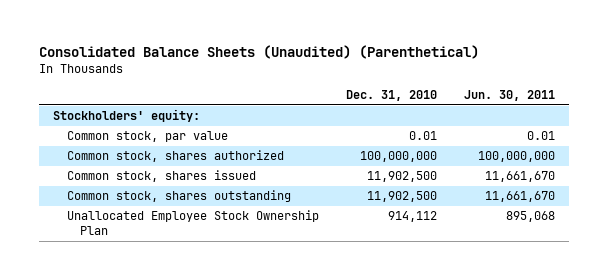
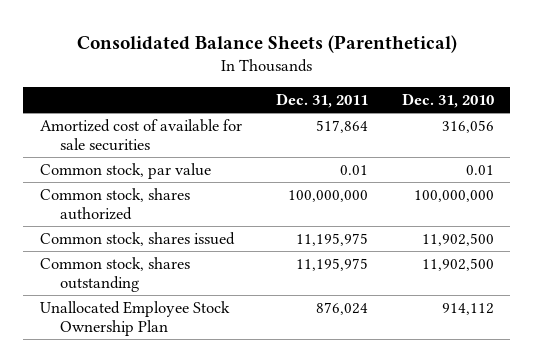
[39,45,480,60] Consolidated Balance Sheets (Unaudited) (Parenthetical) -> [76,34,457,53] Consolidated Balance Sheets (Parenthetical)
[464,90,556,102] Jun. 30, 2011 -> none
none -> [275,92,368,108] Dec. 31, 2011
[52,109,200,123] Stockholders' equity: -> none
none -> [40,118,243,152] Amortized cost of available for sale securities

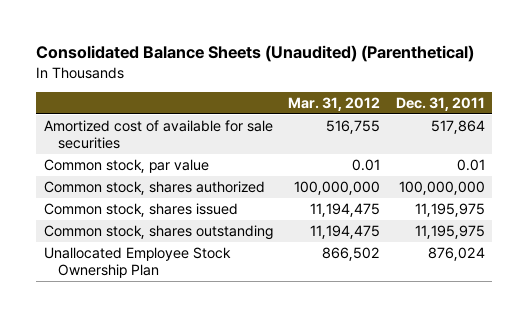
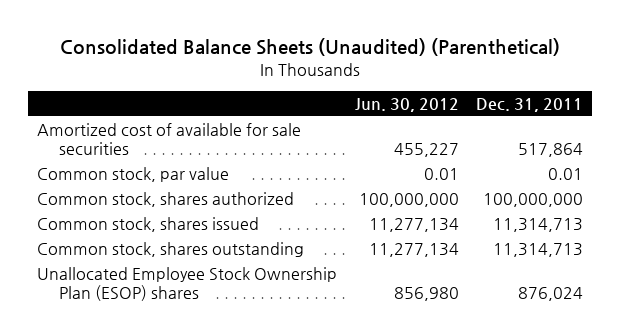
[288,97,381,112] Mar. 31, 2012 -> none
none -> [354,97,459,112] Jun. 30, 2012
[414,202,485,217] 11,195,975 -> [493,217,584,232] 11,314,713
[414,224,485,239] 11,195,975 -> [493,242,584,257] 11,314,713
[43,246,231,279] Unallocated Employee Stock Ownership Plan -> [37,266,338,301] Unallocated Employee Stock Ownership Plan (ESOP) shares

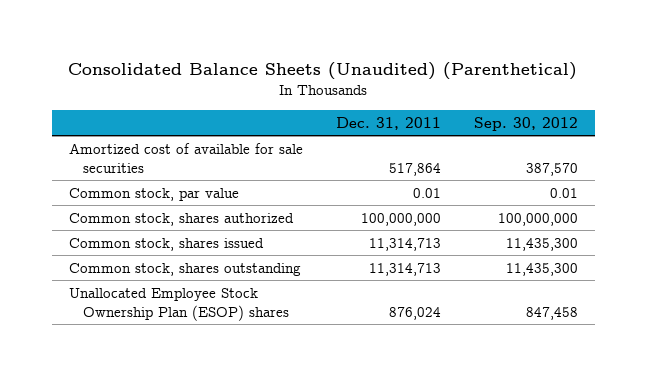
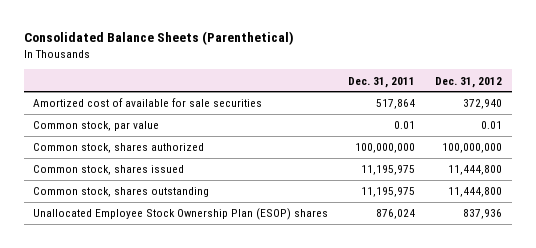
[68,62,578,81] Consolidated Balance Sheets (Unaudited) (Parenthetical) -> [23,30,294,45] Consolidated Balance Sheets (Parenthetical)
[474,117,579,132] Sep. 30, 2012 -> none
none -> [435,76,503,88] Dec. 31, 2012
[368,237,441,251] 11,314,713 -> [361,165,416,176] 11,195,975
[368,262,441,276] 11,314,713 -> [361,187,416,198] 11,195,975

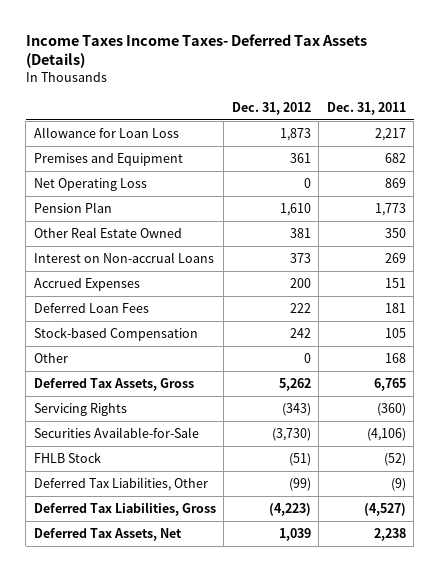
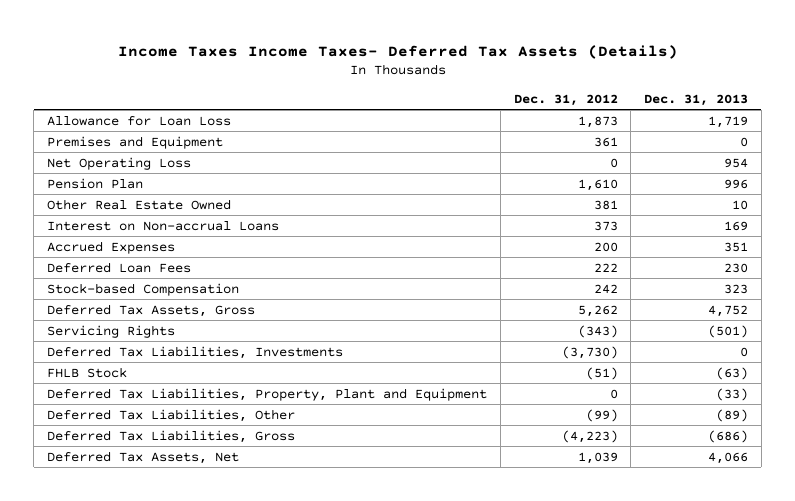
[326,102,406,116] Dec. 31, 2011 -> none
none -> [644,93,749,106] Dec. 31, 2013
[33,353,68,364] Other -> none
[33,427,199,439] Securities Available-for-Sale -> [47,345,344,359] Deferred Tax Liabilities, Investments
none -> [47,387,488,401] Deferred Tax Liabilities, Property, Plant and Equipment

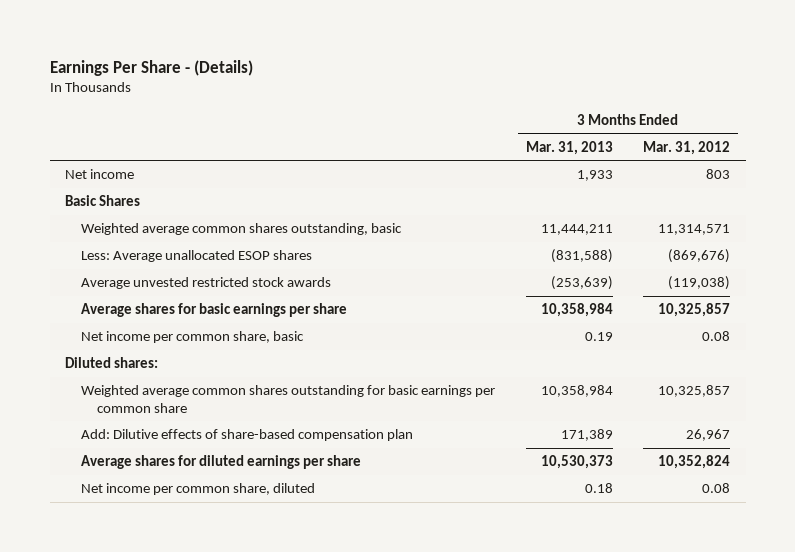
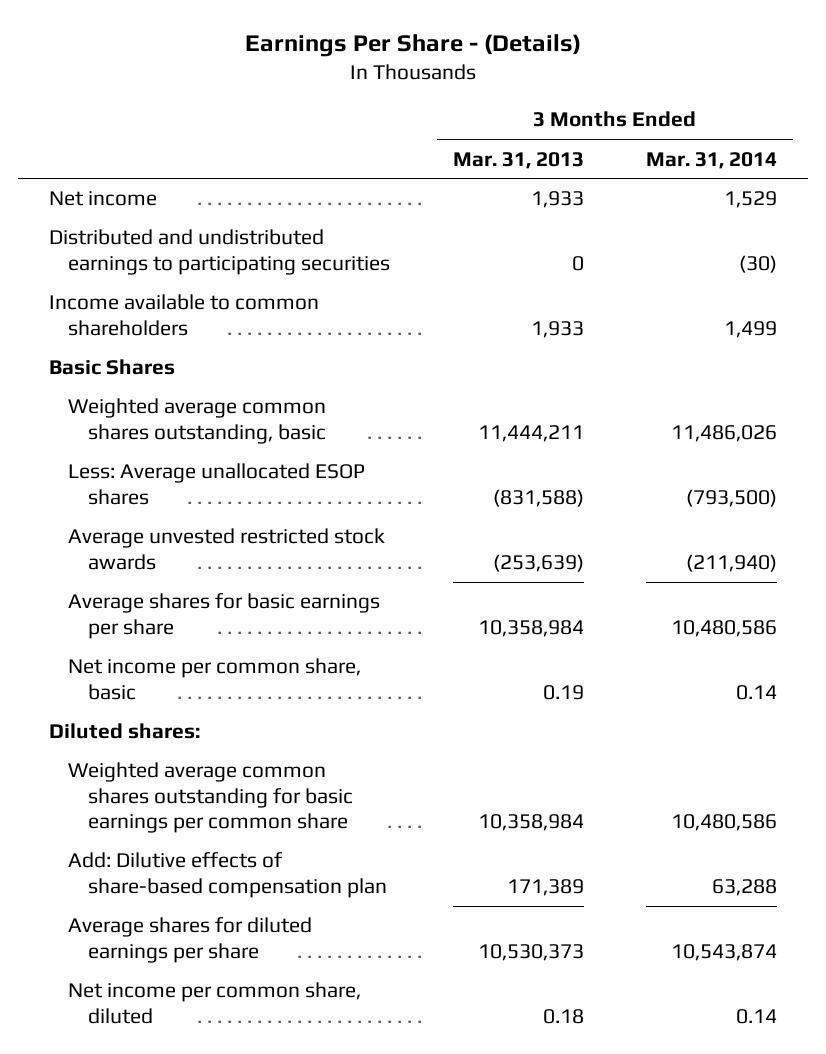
[643,140,731,155] Mar. 31, 2012 -> none
none -> [645,151,777,169] Mar. 31, 2014
none -> [49,229,391,275] Distributed and undistributed earnings to participating securities
none -> [49,294,320,336] Income available to common shareholders

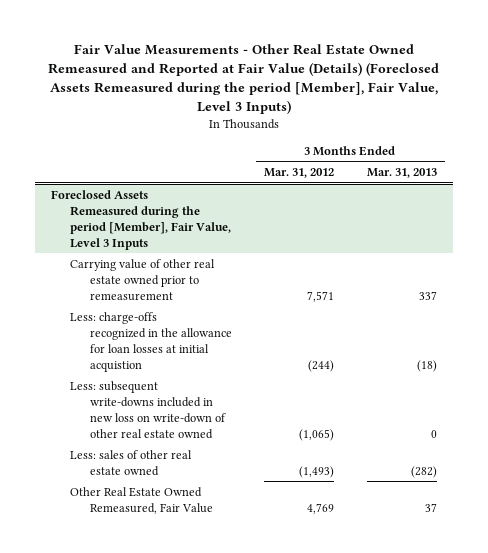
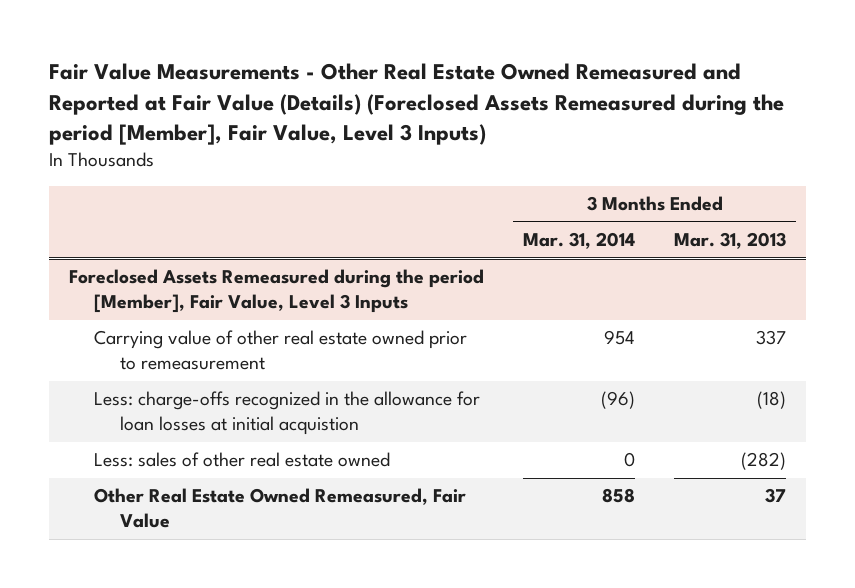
[264,168,335,179] Mar. 31, 2012 -> none
none -> [523,232,636,250] Mar. 31, 2014
[70,380,226,439] Less: subsequent write-downs included in new loss on write-down of other real estate owned -> none

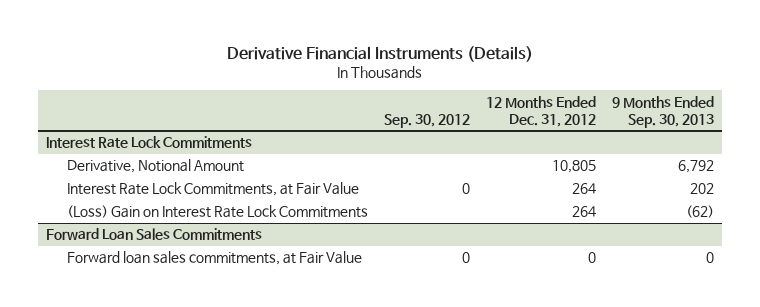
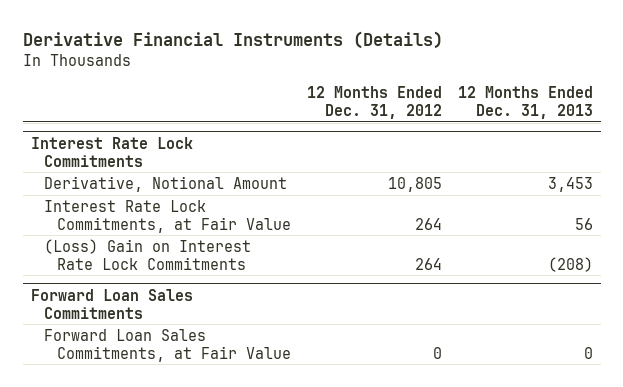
[383,113,470,128] Sep. 30, 2012 -> none
[611,95,714,128] 9 Months Ended Sep. 30, 2013 -> none
none -> [457,85,593,119] 12 Months Ended Dec. 31, 2013
[66,251,362,266] Forward loan sales commitments, at Fair Value -> [43,328,292,362] Forward Loan Sales Commitments, at Fair Value

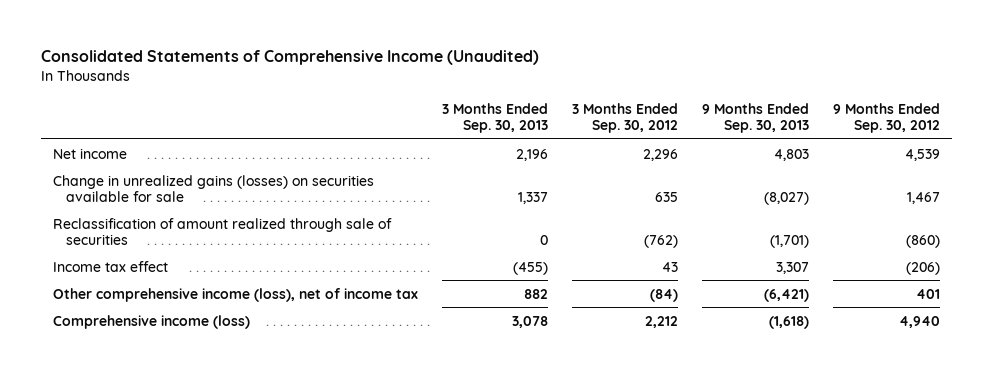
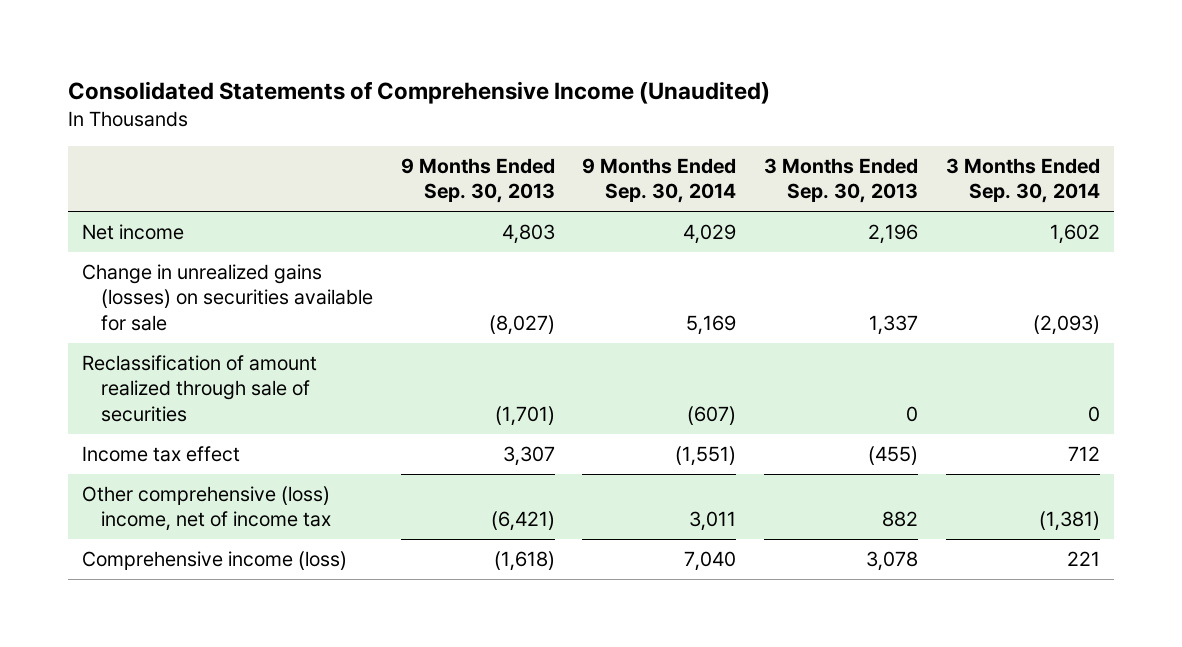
[572,102,679,133] 3 Months Ended Sep. 30, 2012 -> none
[833,102,941,133] 9 Months Ended Sep. 30, 2012 -> none
none -> [582,157,737,204] 9 Months Ended Sep. 30, 2014
none -> [946,157,1101,204] 3 Months Ended Sep. 30, 2014
[52,287,418,302] Other comprehensive income (loss), net of income tax -> [82,486,331,532] Other comprehensive (loss) income, net of income tax

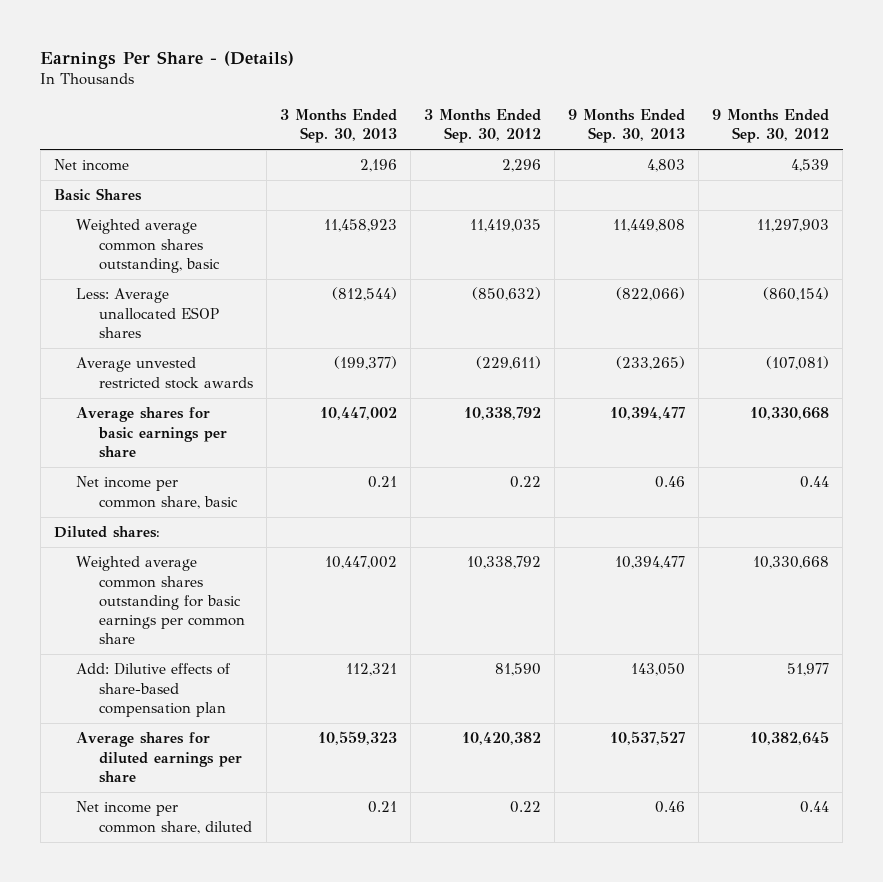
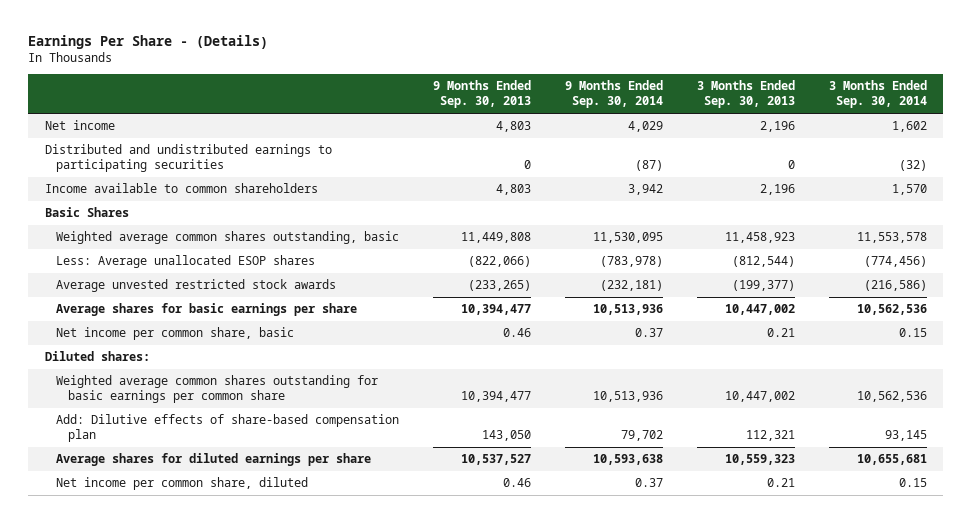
[423,108,541,144] 3 Months Ended Sep. 30, 2012 -> none
[712,108,830,144] 9 Months Ended Sep. 30, 2012 -> none
none -> [565,80,664,109] 9 Months Ended Sep. 30, 2014
none -> [828,80,927,109] 3 Months Ended Sep. 30, 2014
none -> [44,144,332,173] Distributed and undistributed earnings to participating securities
none -> [44,183,318,194] Income available to common shareholders

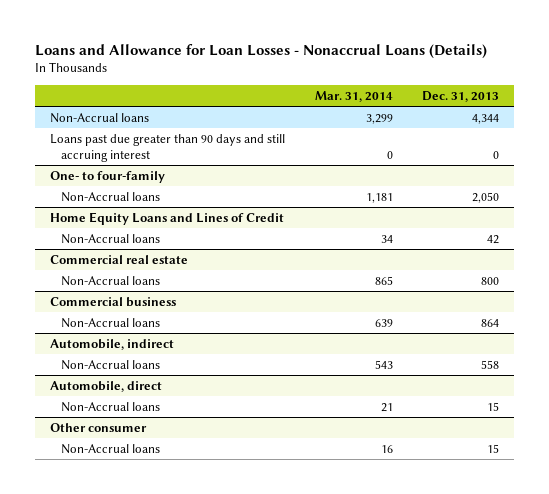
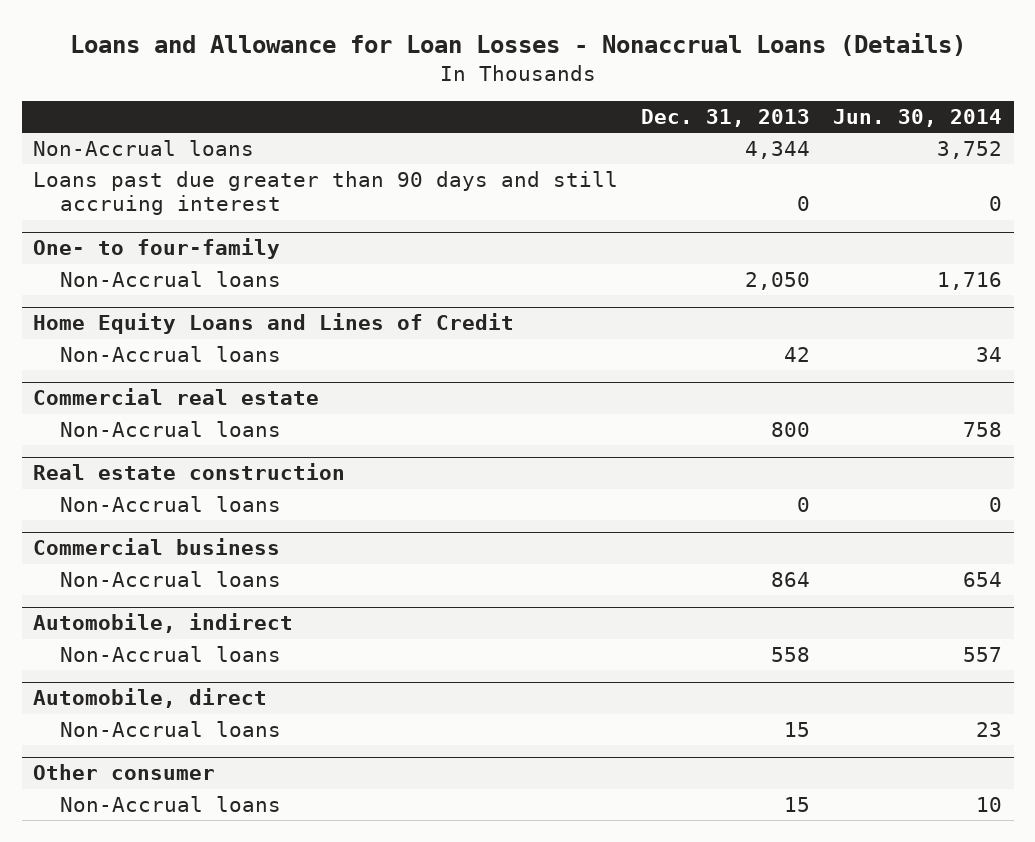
[314,90,393,102] Mar. 31, 2014 -> none
none -> [833,109,1003,128] Jun. 30, 2014
none -> [33,463,346,481] Real estate construction
none -> [59,496,281,513] Non-Accrual loans

